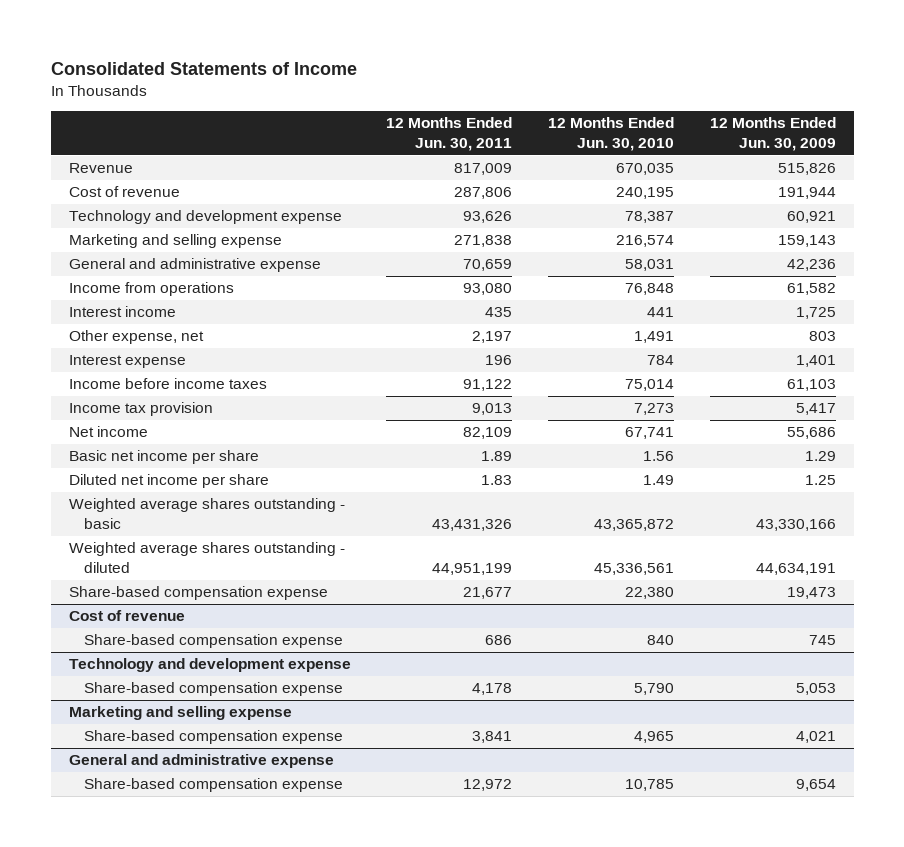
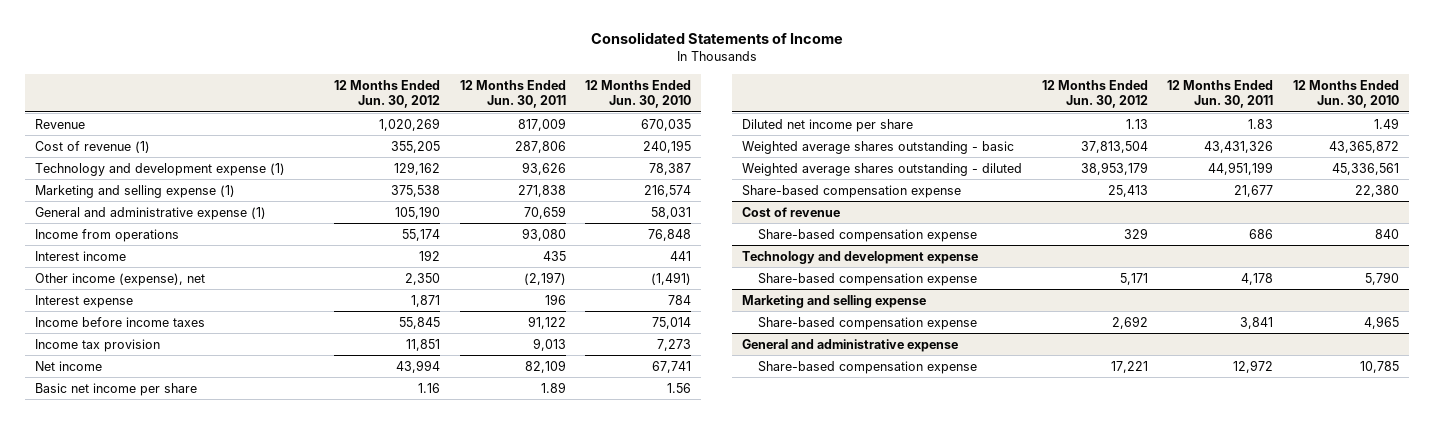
[709,117,836,151] 12 Months Ended Jun. 30, 2009 -> none
none -> [334,79,441,109] 12 Months Ended Jun. 30, 2012
[68,186,180,198] Cost of revenue -> [34,140,150,153] Cost of revenue (1)
[68,210,342,225] Technology and development expense -> [34,162,285,176] Technology and development expense (1)
[68,234,282,249] Marketing and selling expense -> [34,184,235,198] Marketing and selling expense (1)
[68,258,321,273] General and administrative expense -> [34,206,266,220] General and administrative expense (1)
[68,330,204,345] Other expense, net -> [34,272,205,286] Other income (expense), net
[472,331,513,344] 2,197 -> [523,271,566,285] (2,197)
[634,331,675,344] 1,491 -> [651,271,692,285] (1,491)

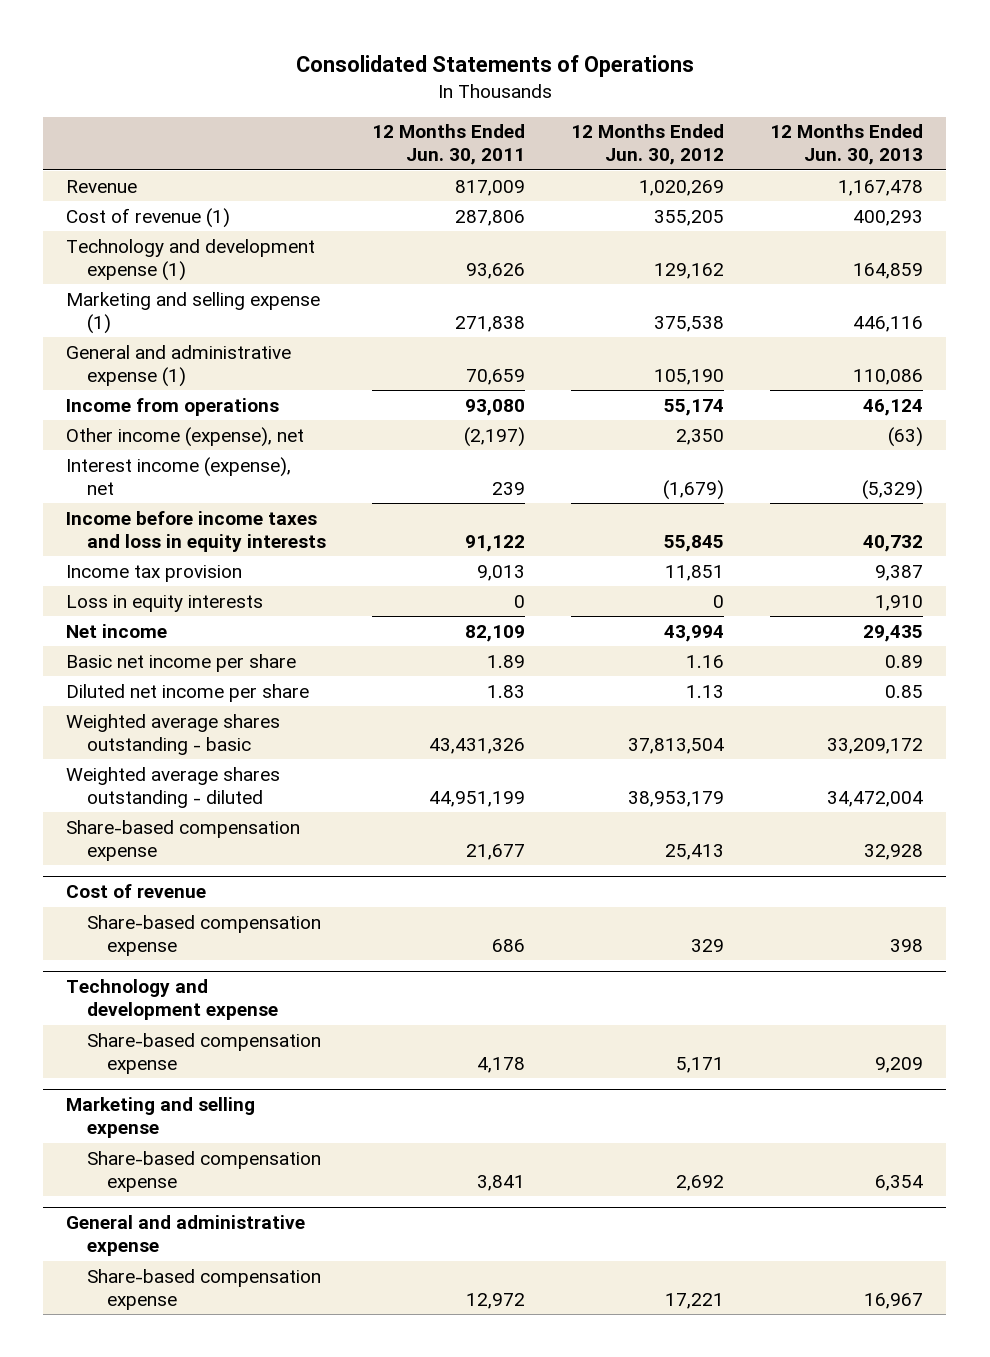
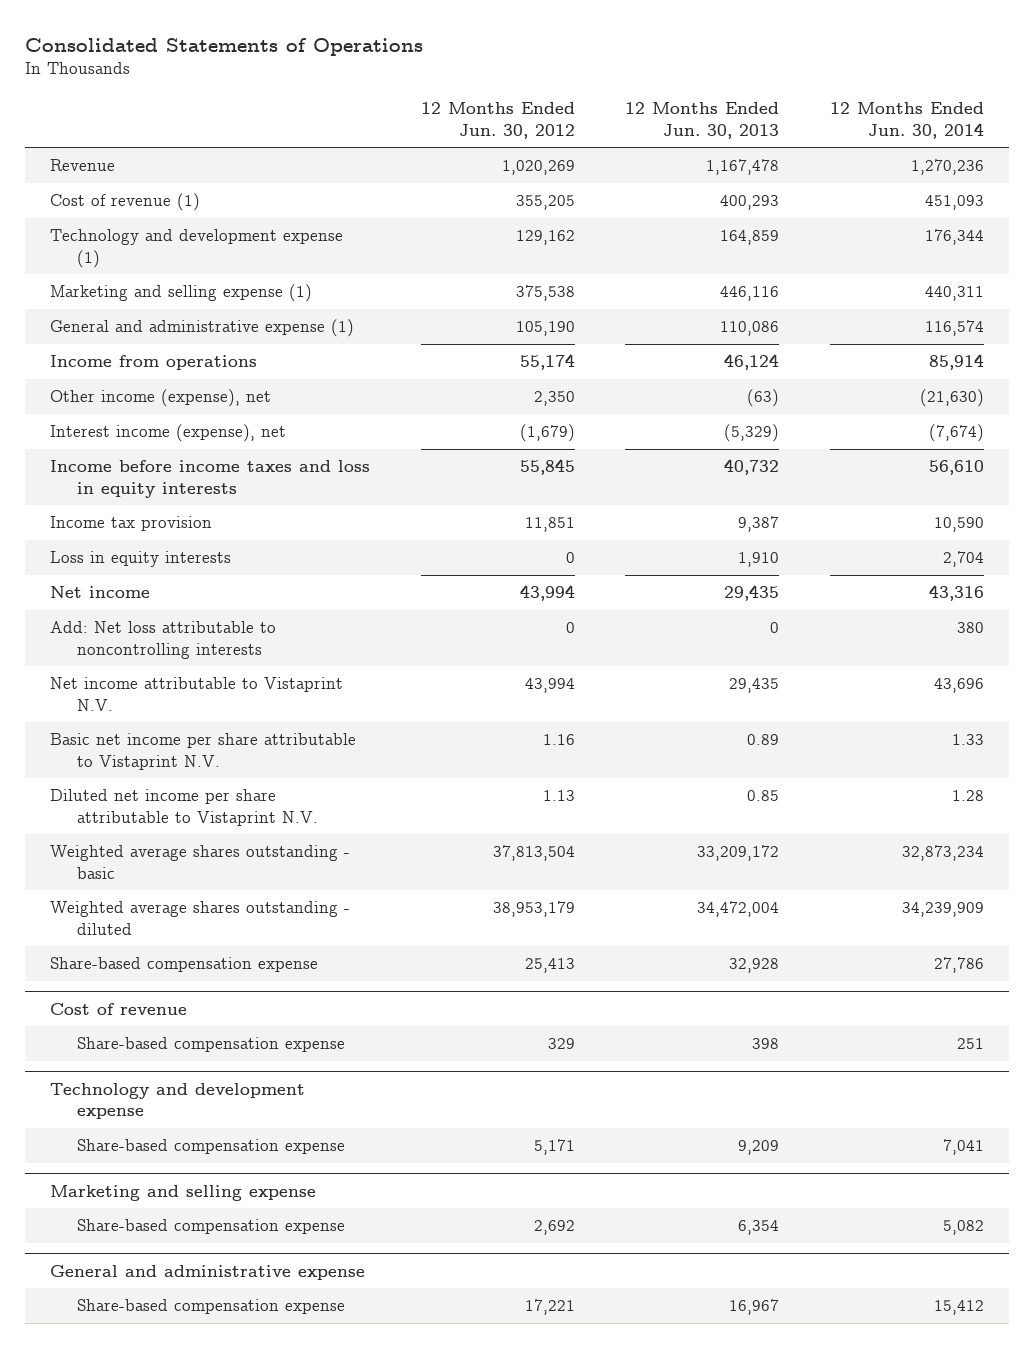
[371,124,525,166] 12 Months Ended Jun. 30, 2011 -> none
none -> [829,102,984,139] 12 Months Ended Jun. 30, 2014
none -> [50,621,277,659] Add: Net loss attributable to noncontrolling interests
none -> [50,677,344,711] Net income attributable to Vistaprint N.V.
[66,653,297,672] Basic net income per share -> [50,733,357,770] Basic net income per share attributable to Vistaprint N.V.
[66,683,310,702] Diluted net income per share -> [50,789,318,826] Diluted net income per share attributable to Vistaprint N.V.

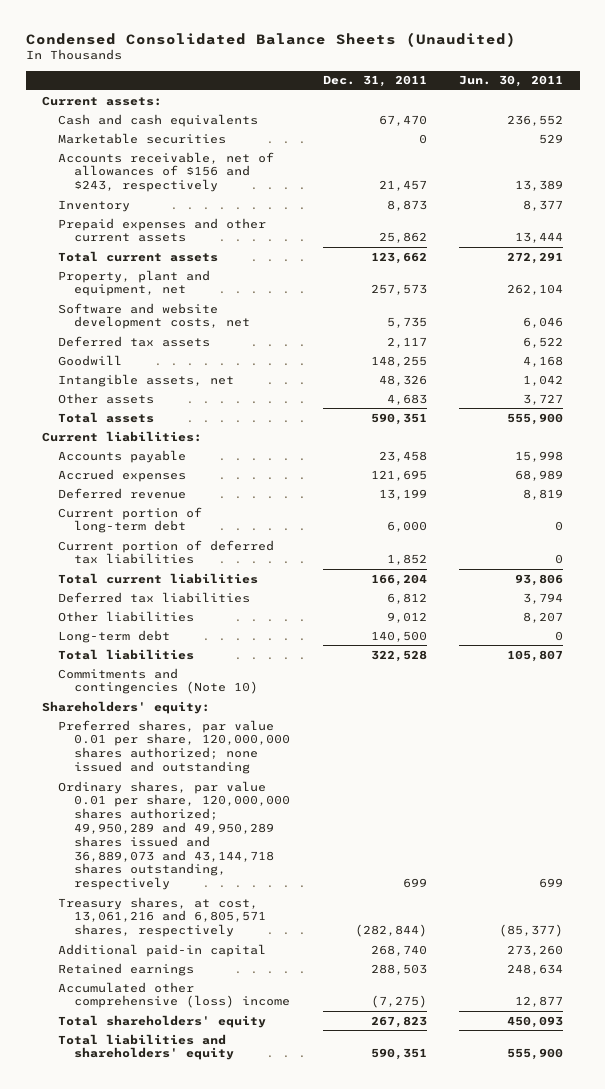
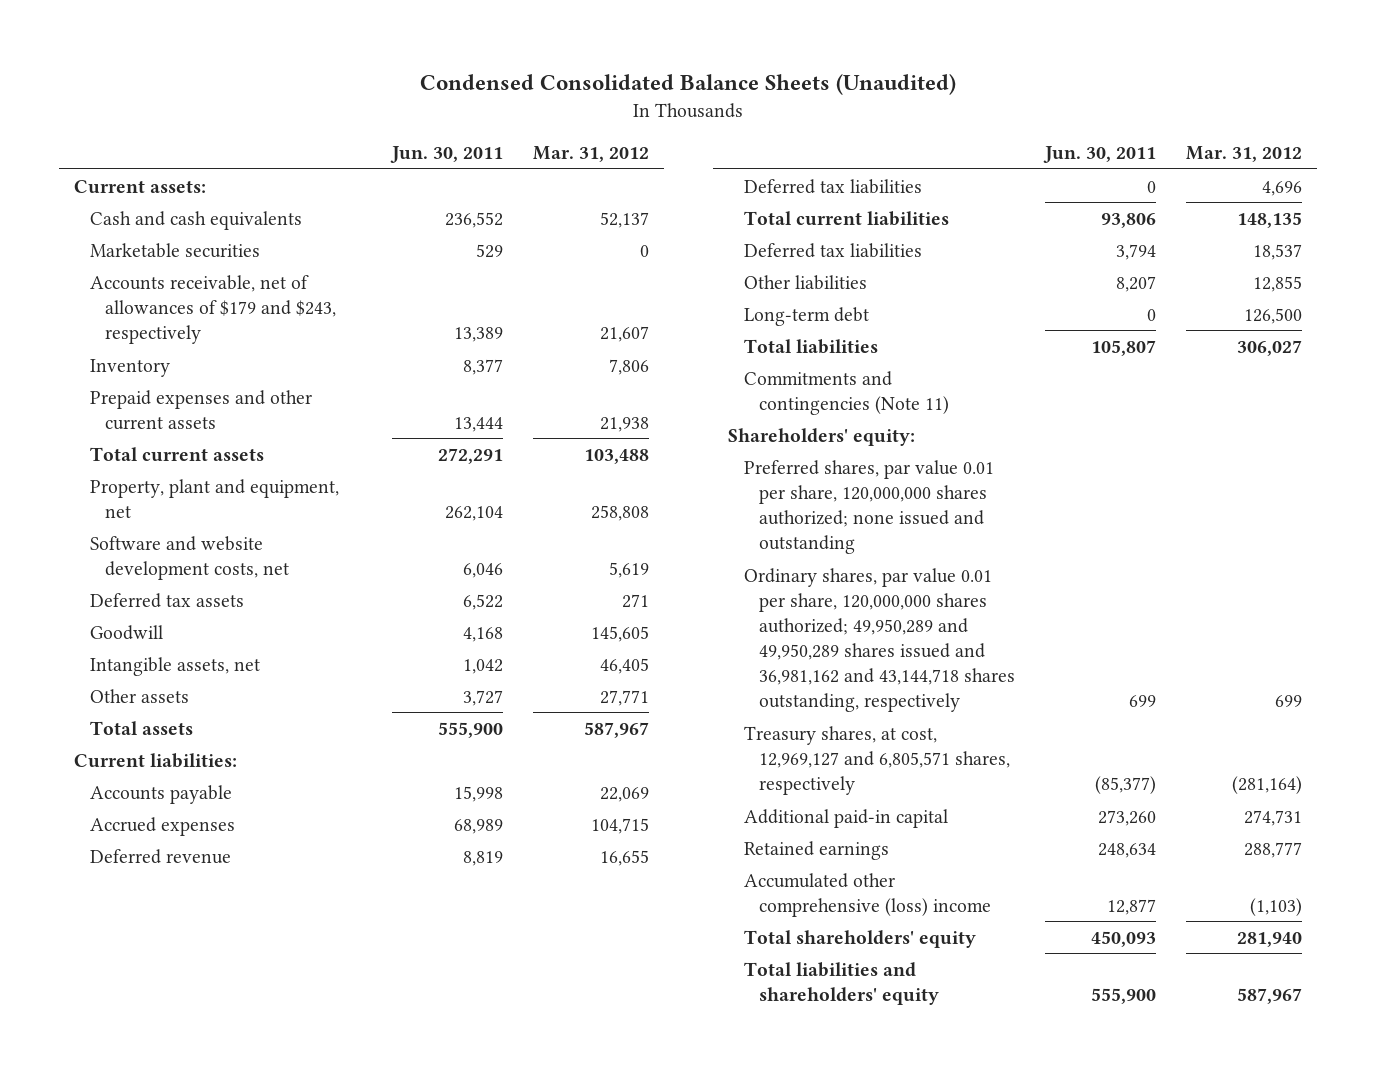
[322,75,427,88] Dec. 31, 2011 -> none
none -> [532,145,649,162] Mar. 31, 2012
[57,151,274,193] Accounts receivable, net of allowances of $156 and $243, respectively -> [89,274,337,344] Accounts receivable, net of allowances of $179 and $243, respectively
[57,506,202,534] Current portion of long-term debt -> none
[57,539,274,565] Current portion of deferred tax liabilities -> [743,178,922,194] Deferred tax liabilities
[57,667,258,695] Commitments and contingencies (Note 10) -> [743,370,949,415] Commitments and contingencies (Note 11)
[57,780,290,891] Ordinary shares, par value 0.01 per share, 120,000,000 shares authorized; 49,950,289 and 49,950,289 shares issued and 36,889,073 and 43,144,718 shares outstanding, respectively -> [743,567,1015,713] Ordinary shares, par value 0.01 per share, 120,000,000 shares authorized; 49,950,289 and 49,950,289 shares issued and 36,981,162 and 43,144,718 shares outstanding, respectively
[57,896,266,938] Treasury shares, at cost, 13,061,216 and 6,805,571 shares, respectively -> [743,725,1010,795] Treasury shares, at cost, 12,969,127 and 6,805,571 shares, respectively

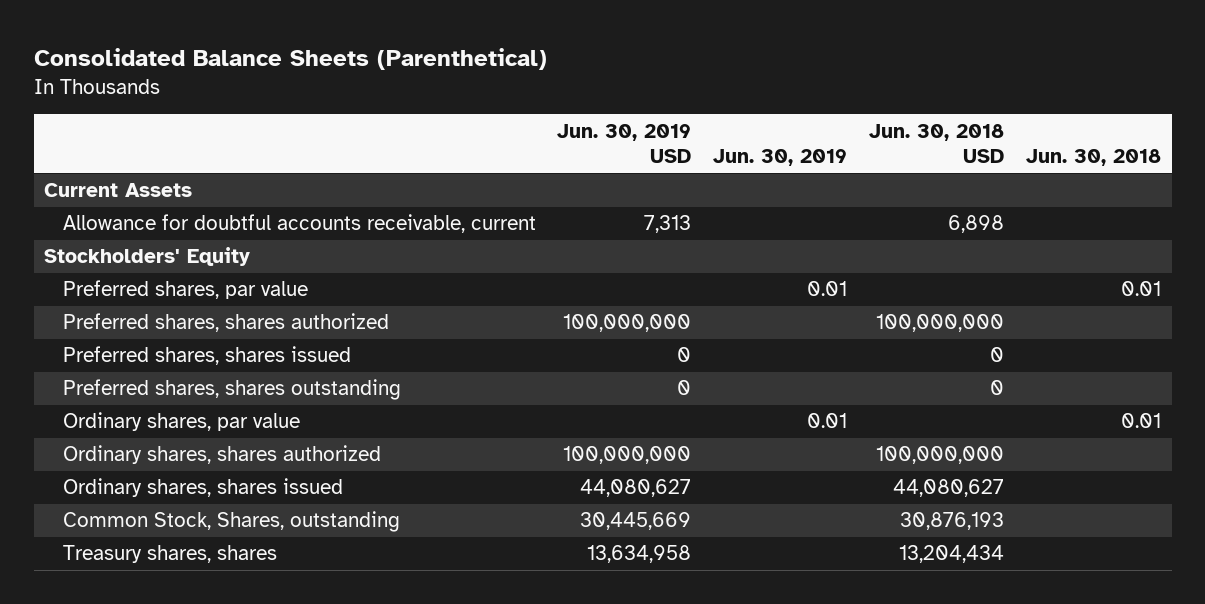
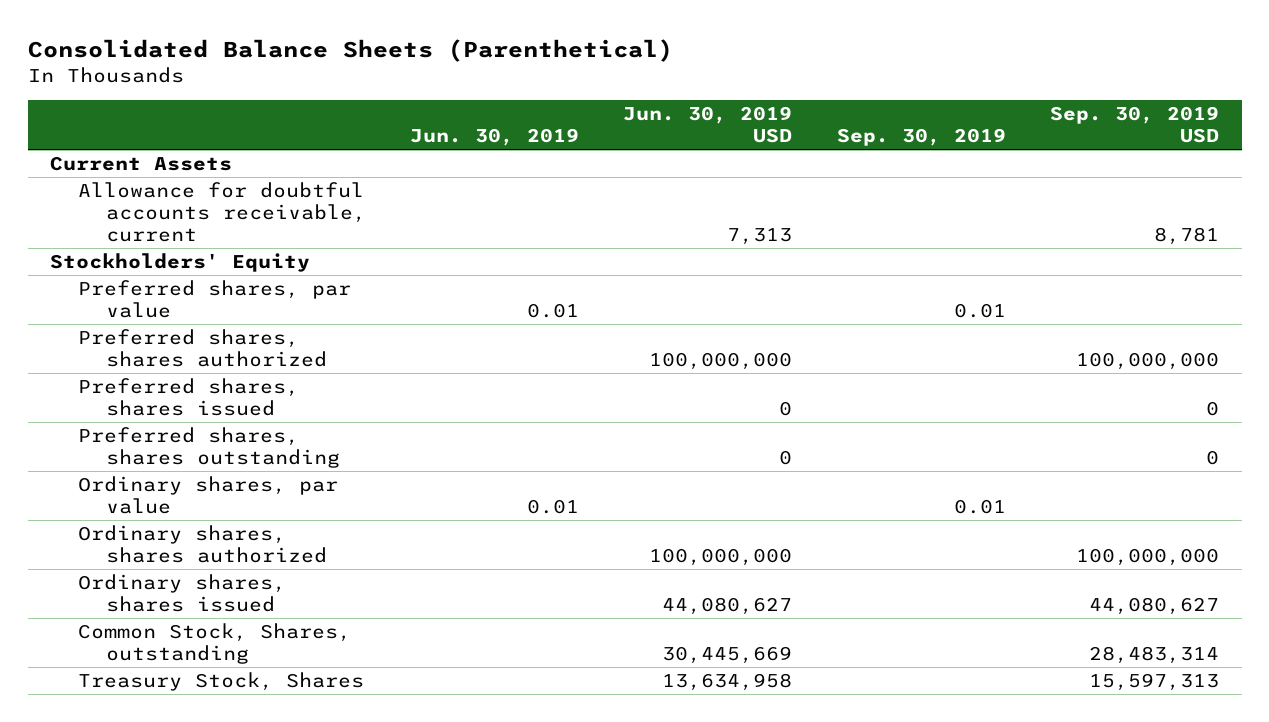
[868,123,1004,164] Jun. 30, 2018 USD -> none
[1025,149,1161,167] Jun. 30, 2018 -> none
none -> [836,128,1006,147] Sep. 30, 2019
none -> [1050,106,1220,144] Sep. 30, 2019 USD
[62,545,277,564] Treasury shares, shares -> [77,672,364,692] Treasury Stock, Shares

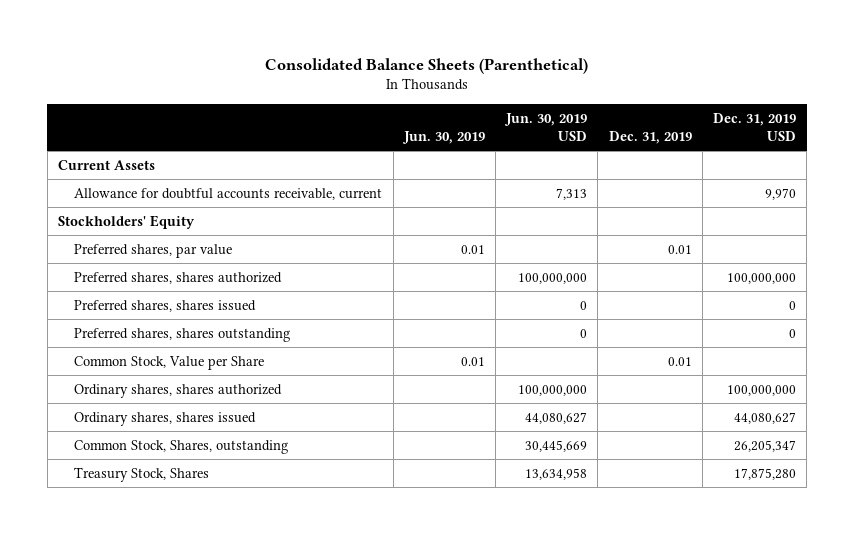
[836,128,1006,147] Sep. 30, 2019 -> none
[1050,106,1220,144] Sep. 30, 2019 USD -> none
none -> [608,130,692,144] Dec. 31, 2019
none -> [712,112,796,141] Dec. 31, 2019 USD
[77,476,338,515] Ordinary shares, par value -> [74,355,265,370] Common Stock, Value per Share

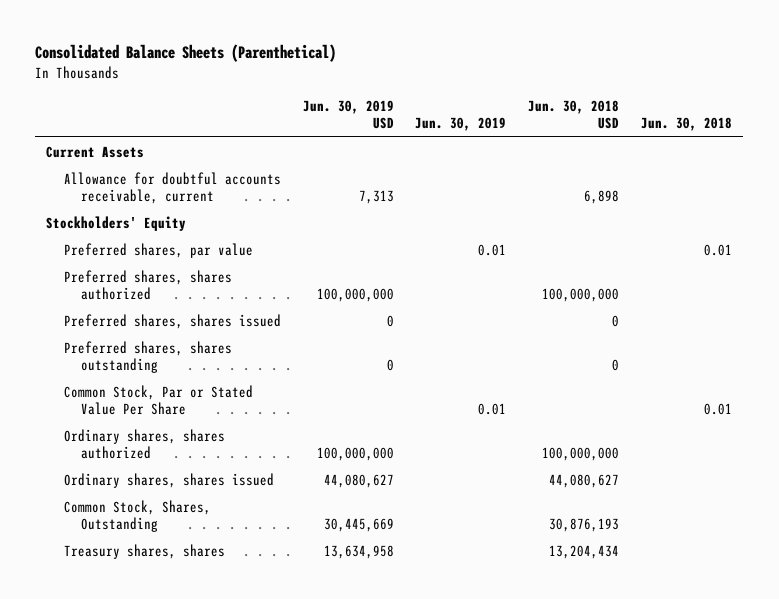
[608,130,692,144] Dec. 31, 2019 -> none
[712,112,796,141] Dec. 31, 2019 USD -> none
none -> [528,99,620,130] Jun. 30, 2018 USD
none -> [641,117,733,132] Jun. 30, 2018
[74,355,265,370] Common Stock, Value per Share -> [63,384,253,416] Common Stock, Par or Stated Value Per Share
[74,439,289,454] Common Stock, Shares, outstanding -> [63,499,211,533] Common Stock, Shares, Outstanding
[74,466,210,482] Treasury Stock, Shares -> [63,543,225,559] Treasury shares, shares

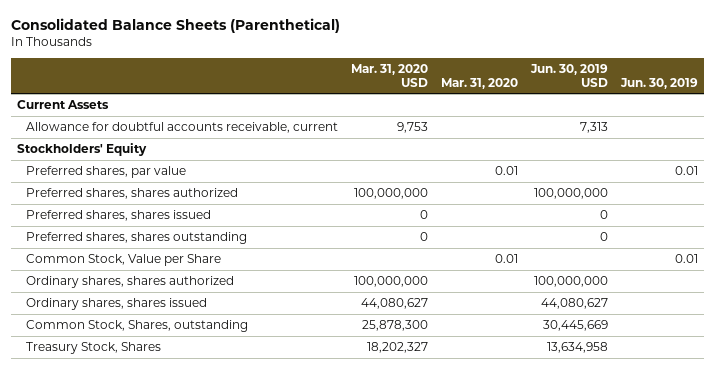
[528,99,620,130] Jun. 30, 2018 USD -> none
[641,117,733,132] Jun. 30, 2018 -> none
none -> [351,63,429,87] Mar. 31, 2020 USD
none -> [441,77,519,89] Mar. 31, 2020
[63,384,253,416] Common Stock, Par or Stated Value Per Share -> [26,254,222,267] Common Stock, Value per Share
[63,499,211,533] Common Stock, Shares, Outstanding -> [26,320,249,333] Common Stock, Shares, outstanding
[63,543,225,559] Treasury shares, shares -> [26,342,162,355] Treasury Stock, Shares

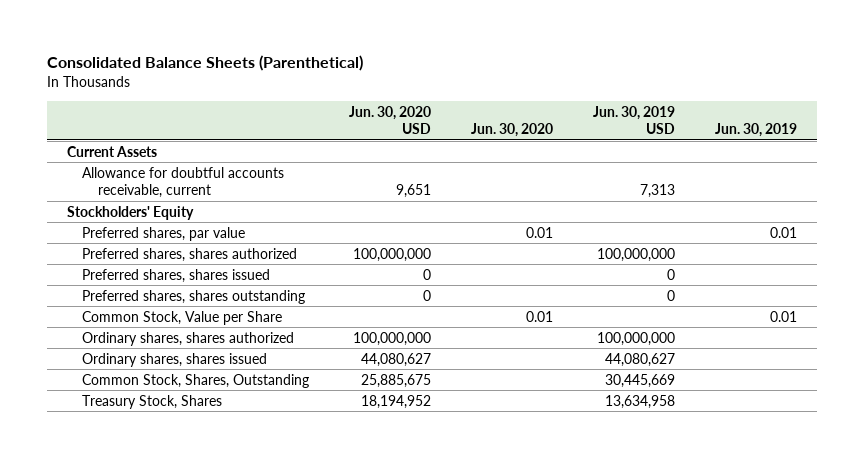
[351,63,429,87] Mar. 31, 2020 USD -> none
[441,77,519,89] Mar. 31, 2020 -> none
none -> [349,105,432,135] Jun. 30, 2020 USD
none -> [471,123,554,138] Jun. 30, 2020
[26,320,249,333] Common Stock, Shares, outstanding -> [82,373,310,388] Common Stock, Shares, Outstanding

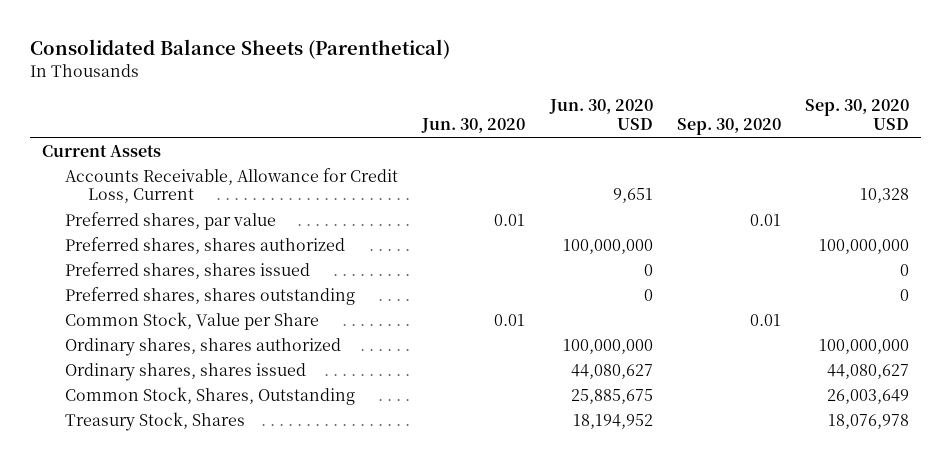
[593,105,676,135] Jun. 30, 2019 USD -> none
[715,123,798,138] Jun. 30, 2019 -> none
none -> [676,118,781,136] Sep. 30, 2020
none -> [805,99,910,131] Sep. 30, 2020 USD
[66,205,194,220] Stockholders' Equity -> none
[82,166,285,198] Allowance for doubtful accounts receivable, current -> [64,167,398,204] Accounts Receivable, Allowance for Credit Loss, Current

